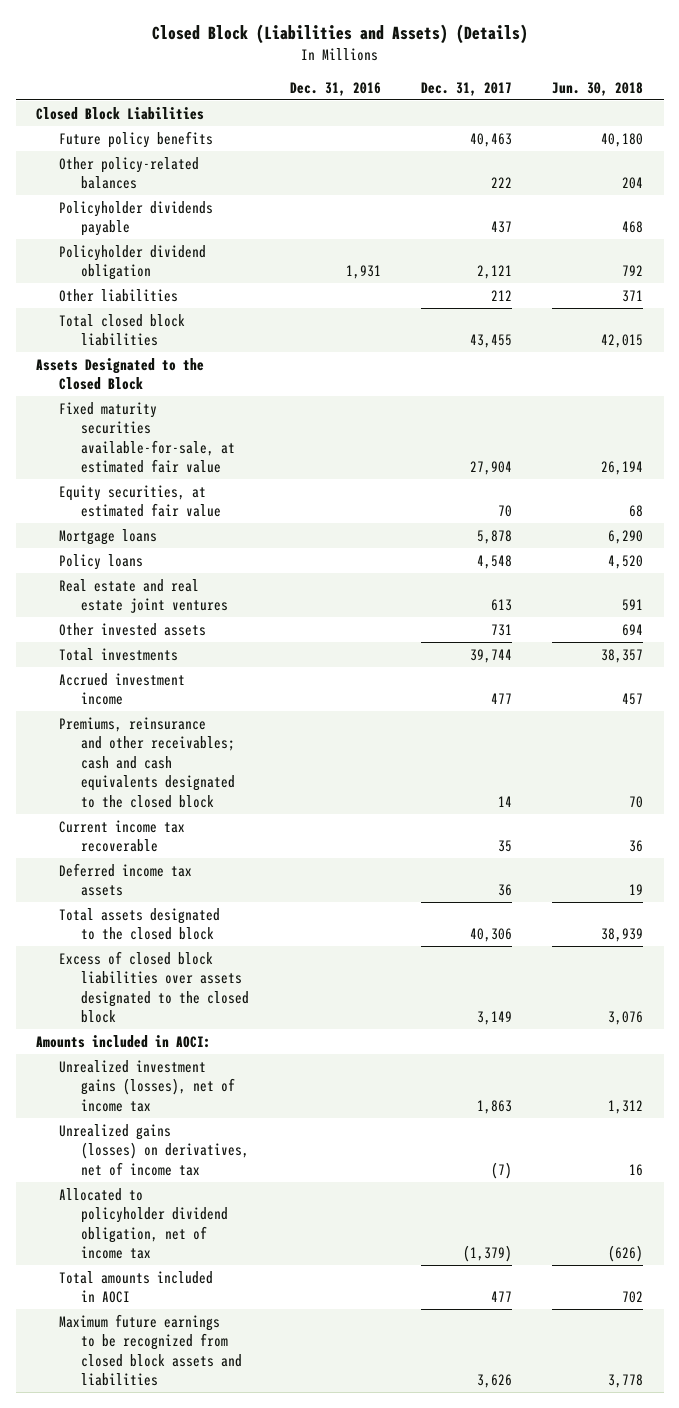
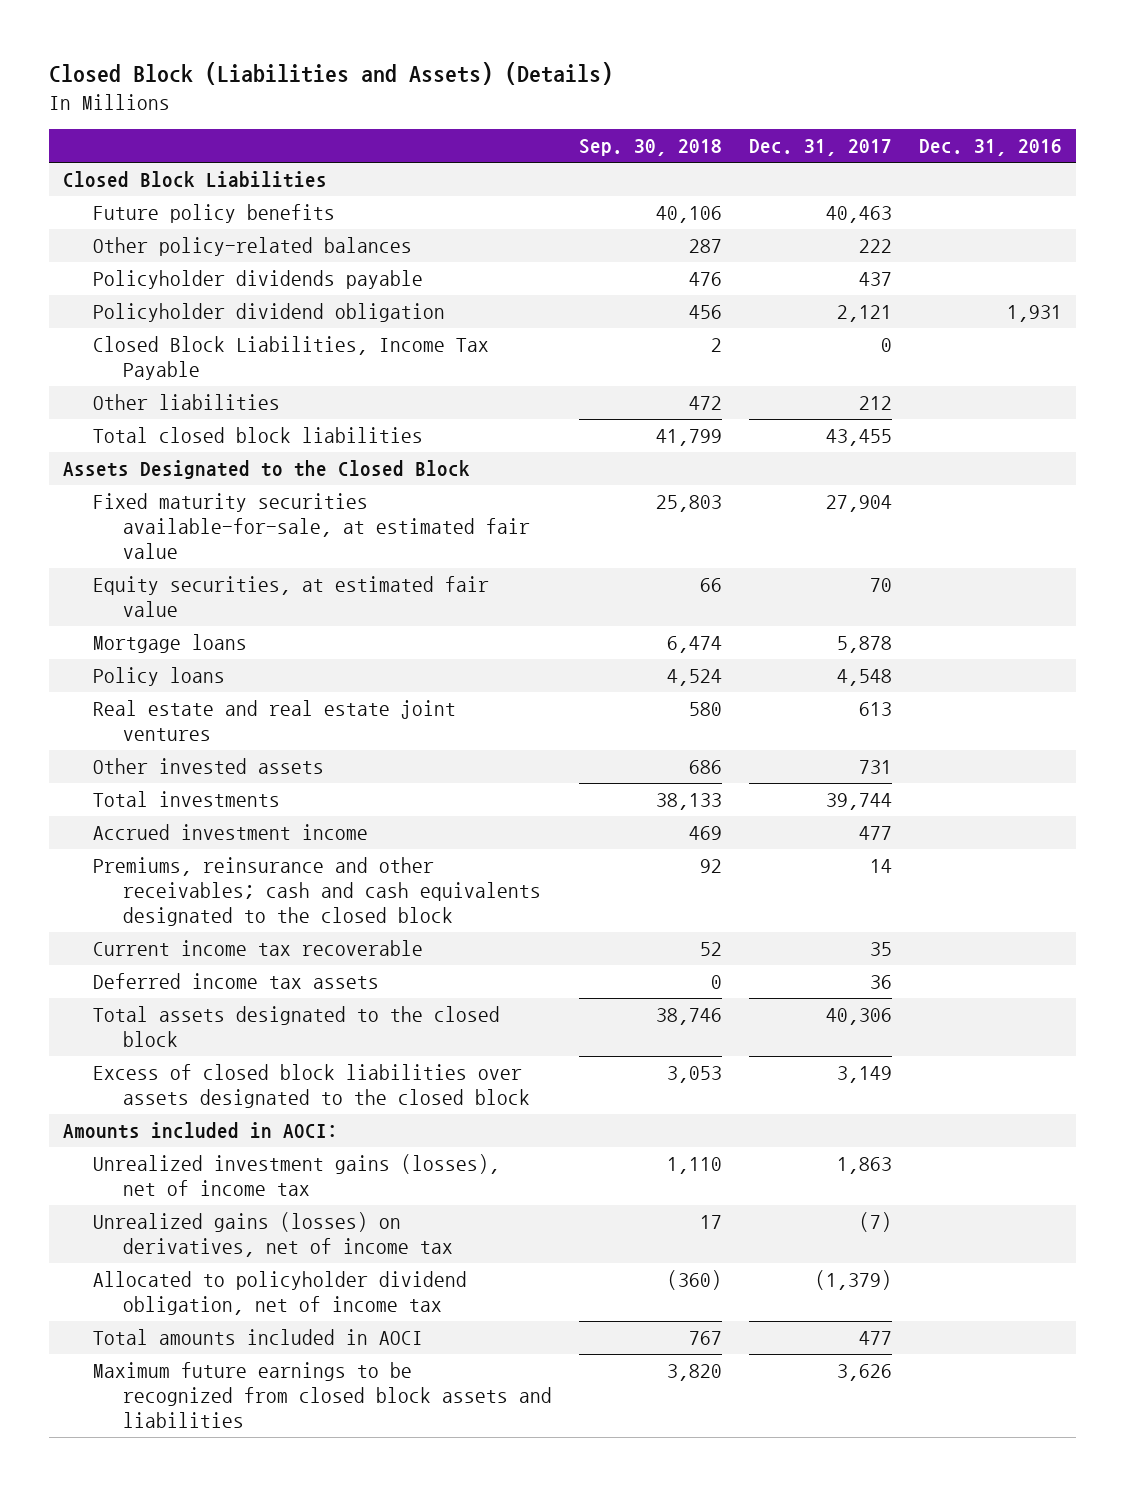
[552,81,644,96] Jun. 30, 2018 -> none
none -> [579,139,723,157] Sep. 30, 2018
none -> [93,335,490,381] Closed Block Liabilities, Income Tax Payable

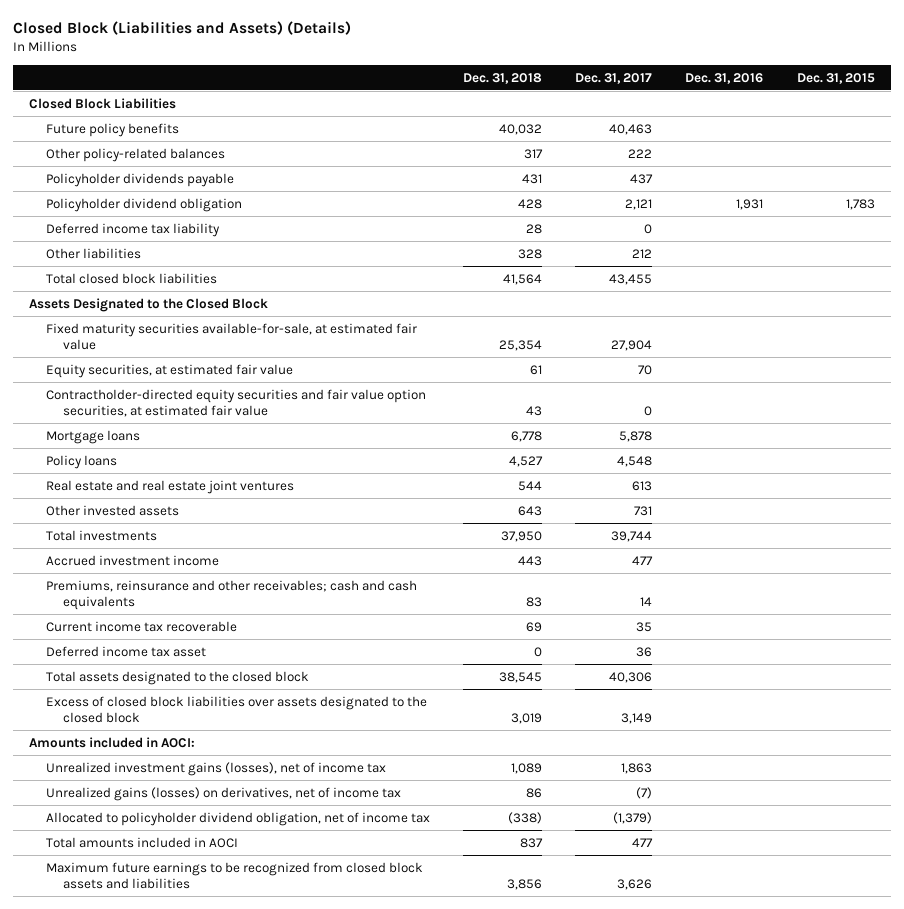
[579,139,723,157] Sep. 30, 2018 -> none
none -> [463,72,543,84] Dec. 31, 2018
none -> [796,72,875,84] Dec. 31, 2015
[93,335,490,381] Closed Block Liabilities, Income Tax Payable -> [45,222,220,237] Deferred income tax liability
none -> [45,388,426,418] Contractholder-directed equity securities and fair value option securities, at estimated fair value
[93,856,542,927] Premiums, reinsurance and other receivables; cash and cash equivalents designated to the closed block -> [45,579,417,611] Premiums, reinsurance and other receivables; cash and cash equivalents
[93,972,380,989] Deferred income tax assets -> [45,645,206,657] Deferred income tax asset

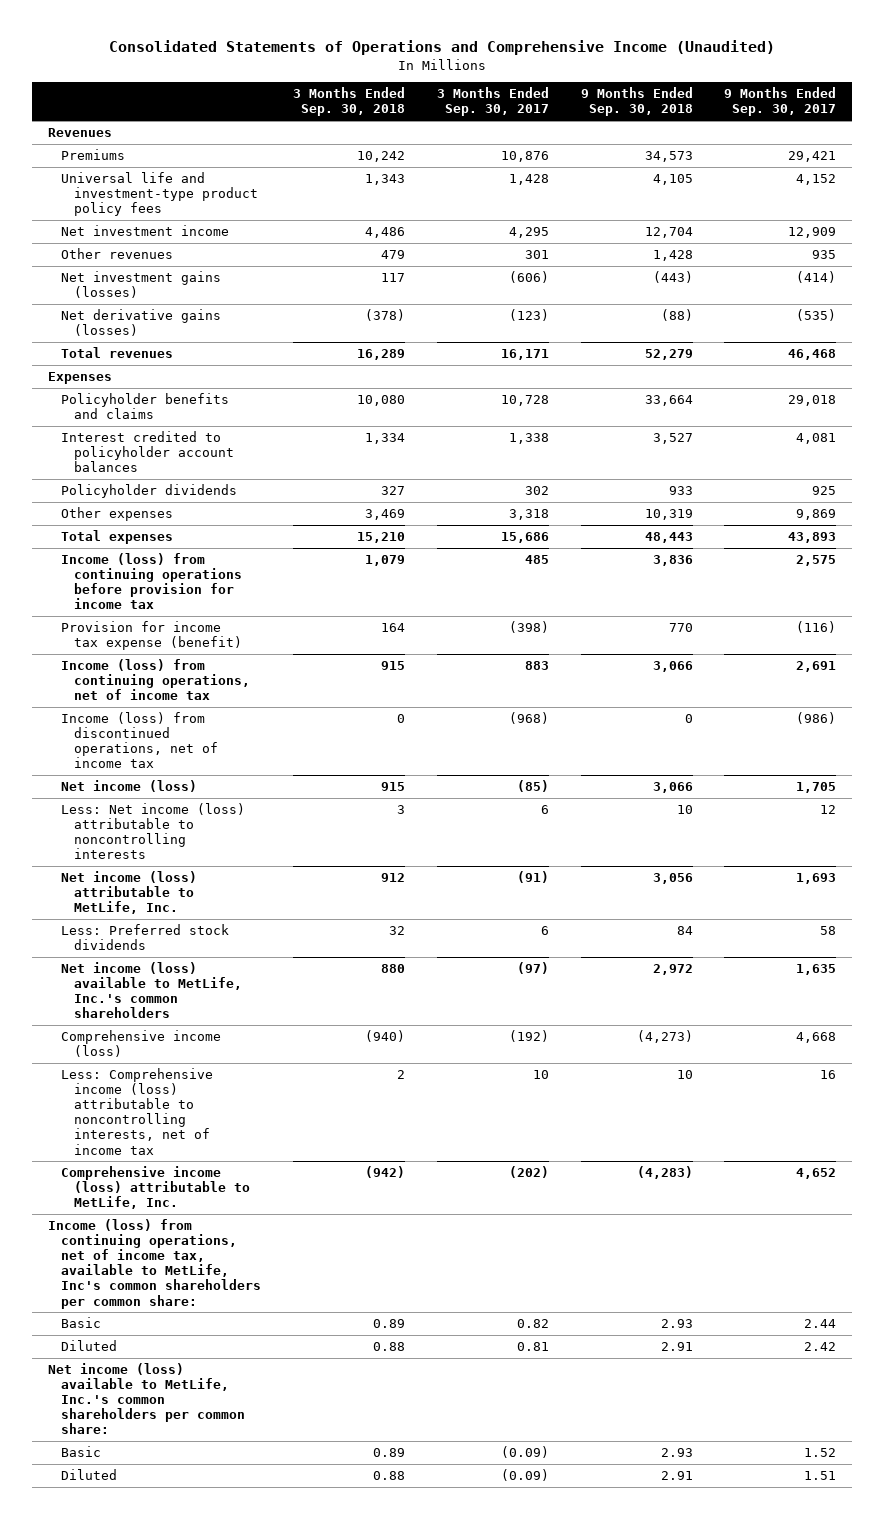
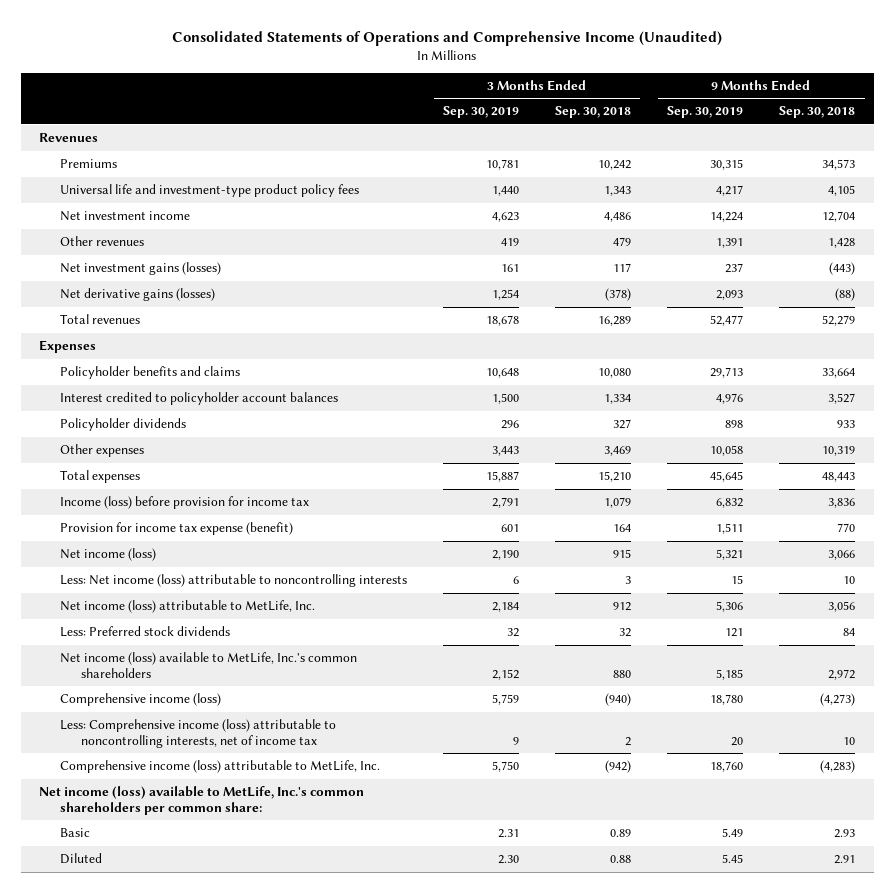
[436,87,549,117] 3 Months Ended Sep. 30, 2017 -> none
[724,87,837,117] 9 Months Ended Sep. 30, 2017 -> none
none -> [443,106,520,119] Sep. 30, 2019
none -> [667,106,744,119] Sep. 30, 2019
[61,552,242,610] Income (loss) from continuing operations before provision for income tax -> [60,496,310,510] Income (loss) before provision for income tax
[61,658,250,701] Income (loss) from continuing operations, net of income tax -> none
[61,711,218,769] Income (loss) from discontinued operations, net of income tax -> none
[48,1218,262,1309] Income (loss) from continuing operations, net of income tax, available to MetLife, Inc's common shareholders per common share: -> none
[61,1316,102,1328] Basic -> none
[61,1339,118,1351] Diluted -> none

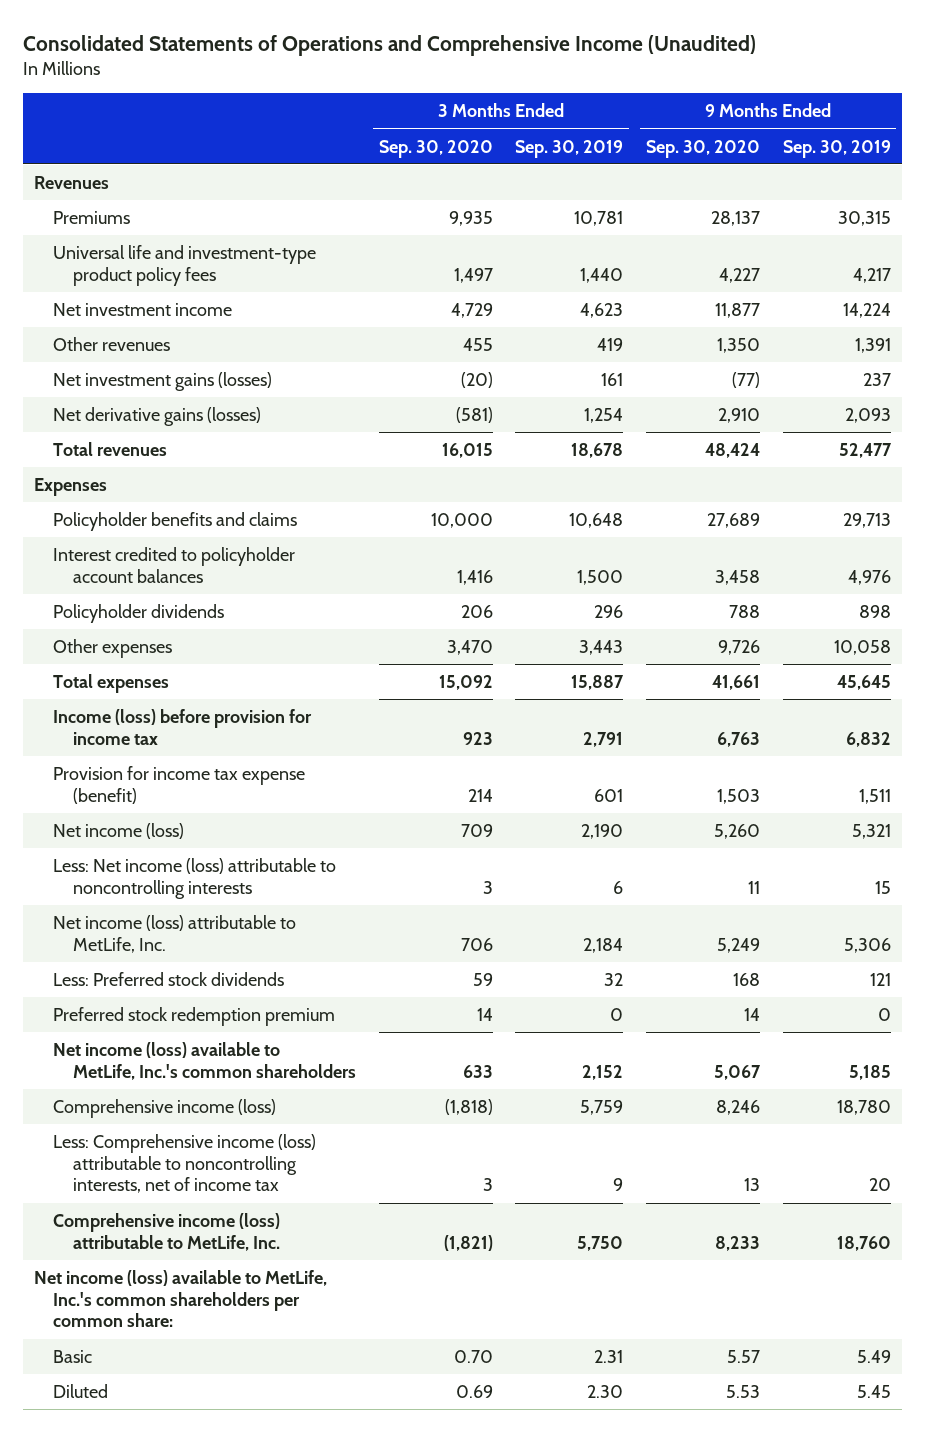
[555,106,632,119] Sep. 30, 2018 -> none
[779,106,856,119] Sep. 30, 2018 -> none
none -> [378,139,493,158] Sep. 30, 2020
none -> [645,139,760,158] Sep. 30, 2020
none -> [53,1006,336,1026] Preferred stock redemption premium

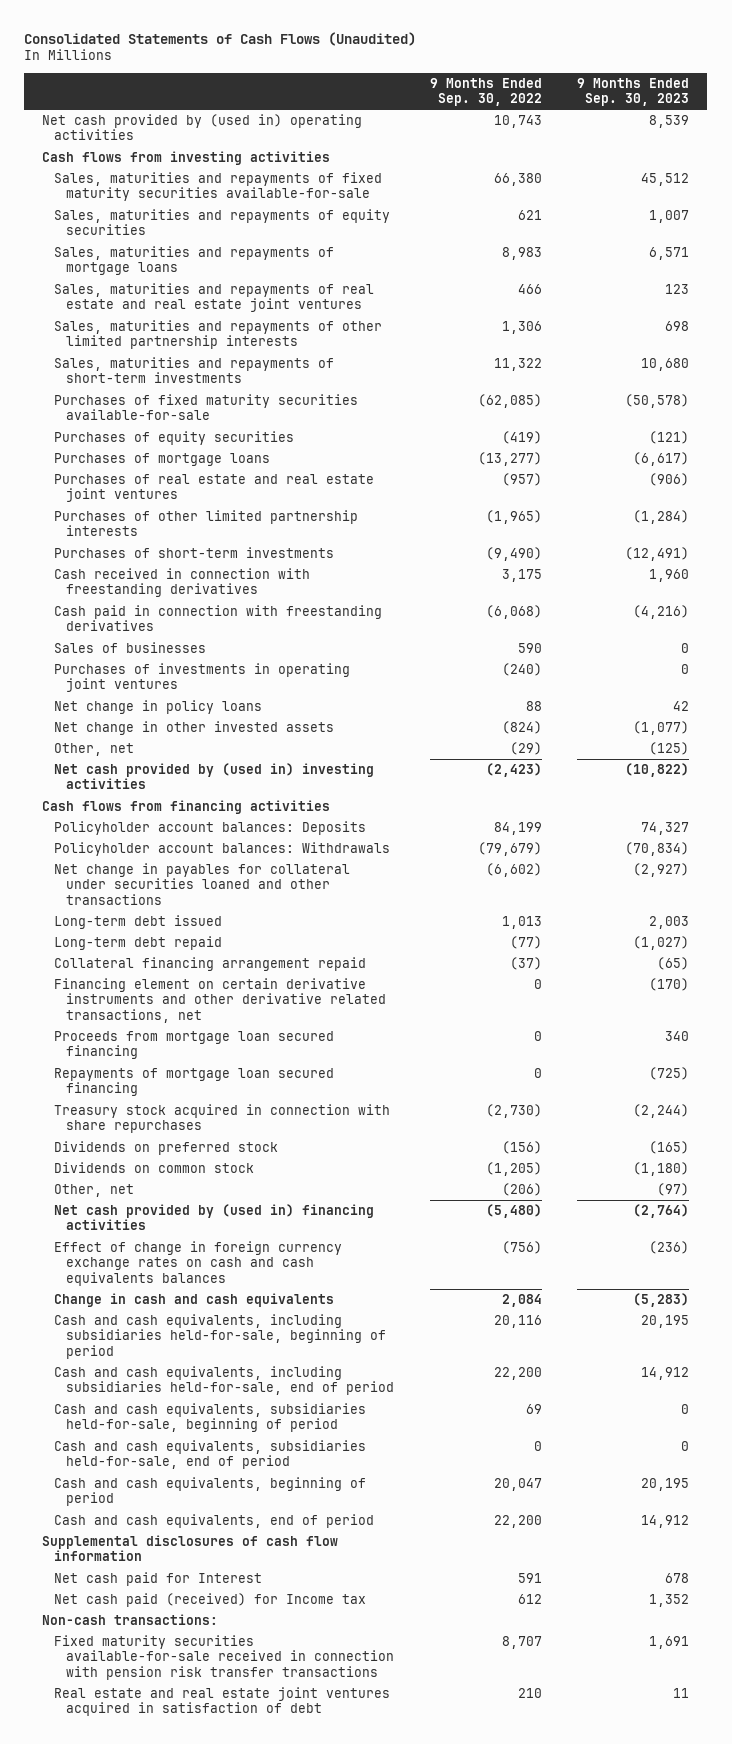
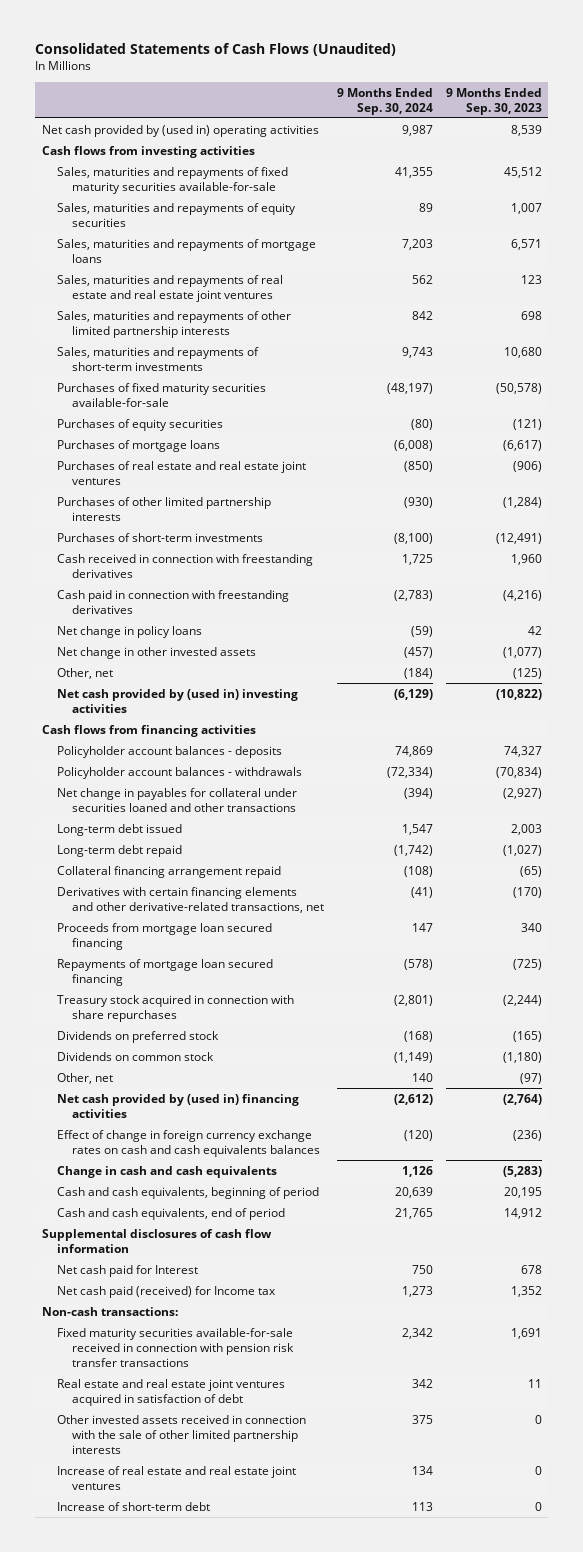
[429,78,542,107] 9 Months Ended Sep. 30, 2022 -> none
none -> [337,87,434,115] 9 Months Ended Sep. 30, 2024
[54,642,207,654] Sales of businesses -> none
[54,663,351,693] Purchases of investments in operating joint ventures -> none
[54,821,367,836] Policyholder account balances: Deposits -> [57,745,283,758] Policyholder account balances - deposits
[54,842,391,857] Policyholder account balances: Withdrawals -> [57,766,303,779] Policyholder account balances - withdrawals
[54,978,386,1023] Financing element on certain derivative instruments and other derivative related transactions, net -> [57,886,325,913] Derivatives with certain financing elements and other derivative-related transactions, net
[54,1314,386,1359] Cash and cash equivalents, including subsidiaries held-for-sale, beginning of period -> none
[54,1366,394,1396] Cash and cash equivalents, including subsidiaries held-for-sale, end of period -> none
[54,1403,367,1433] Cash and cash equivalents, subsidiaries held-for-sale, beginning of period -> none
[54,1440,367,1470] Cash and cash equivalents, subsidiaries held-for-sale, end of period -> none
none -> [57,1414,307,1454] Other invested assets received in connection with the sale of other limited partnership interests
none -> [57,1465,297,1490] Increase of real estate and real estate joint ventures
none -> [57,1501,211,1511] Increase of short-term debt

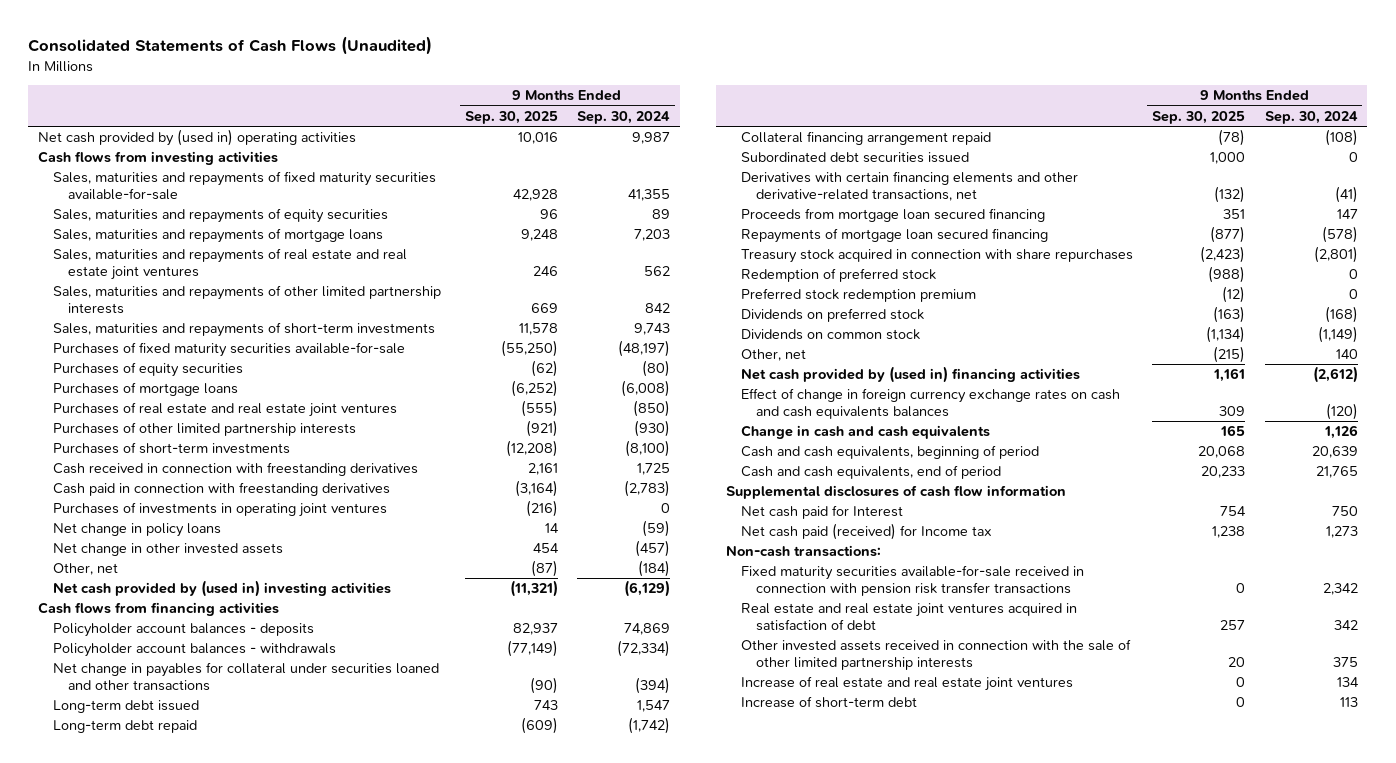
[445,87,542,115] 9 Months Ended Sep. 30, 2023 -> none
none -> [464,110,558,124] Sep. 30, 2025
none -> [53,502,388,518] Purchases of investments in operating joint ventures
none -> [740,152,969,164] Subordinated debt securities issued
none -> [740,268,936,283] Redemption of preferred stock
none -> [740,288,976,303] Preferred stock redemption premium

